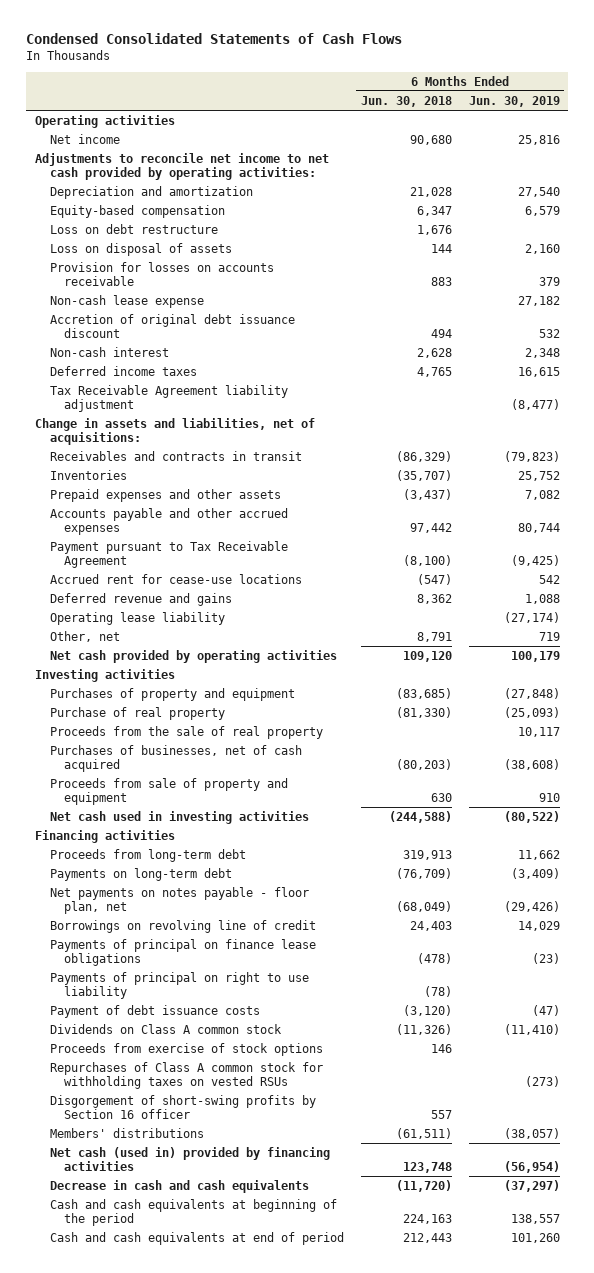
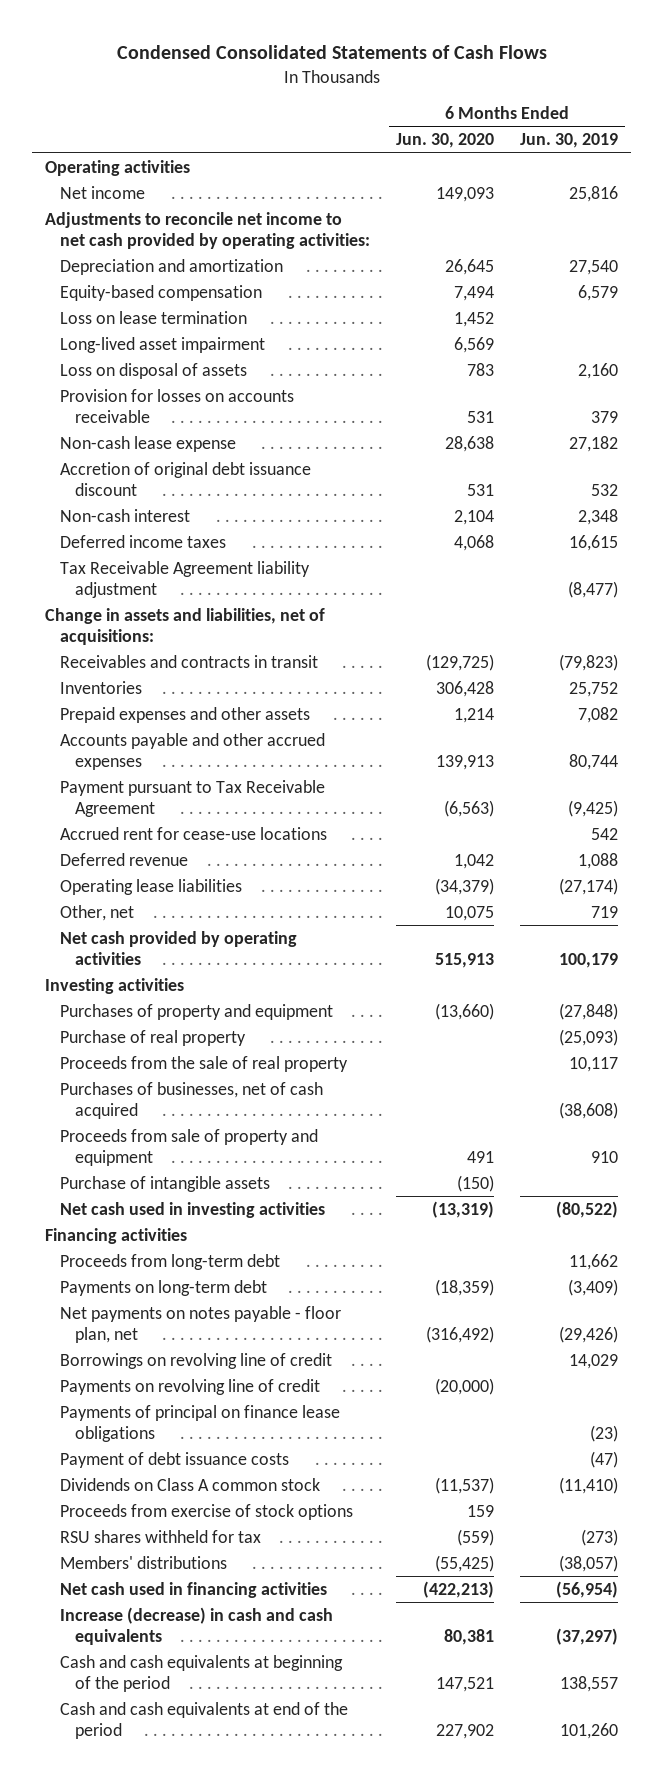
[360,95,452,107] Jun. 30, 2018 -> none
none -> [395,133,494,149] Jun. 30, 2020
[49,223,218,234] Loss on debt restructure -> none
none -> [59,310,247,324] Loss on lease termination
none -> [59,336,265,353] Long-lived asset impairment
[49,592,232,606] Deferred revenue and gains -> [59,852,188,866] Deferred revenue
[49,611,225,625] Operating lease liability -> [59,878,242,895] Operating lease liabilities
none -> [59,1175,270,1192] Purchase of intangible assets
none -> [59,1378,320,1395] Payments on revolving line of credit
[49,971,309,1000] Payments of principal on right to use liability -> none
[49,1094,316,1120] Disgorgement of short-swing profits by Section 16 officer -> none
[49,1061,323,1090] Repurchases of Class A common stock for withholding taxes on vested RSUs -> [59,1529,261,1543] RSU shares withheld for tax
[49,1146,330,1172] Net cash (used in) provided by financing activities -> [59,1581,327,1598] Net cash used in financing activities
[49,1179,309,1193] Decrease in cash and cash equivalents -> [59,1606,333,1645] Increase (decrease) in cash and cash equivalents
[49,1231,344,1245] Cash and cash equivalents at end of period -> [59,1701,348,1739] Cash and cash equivalents at end of the period

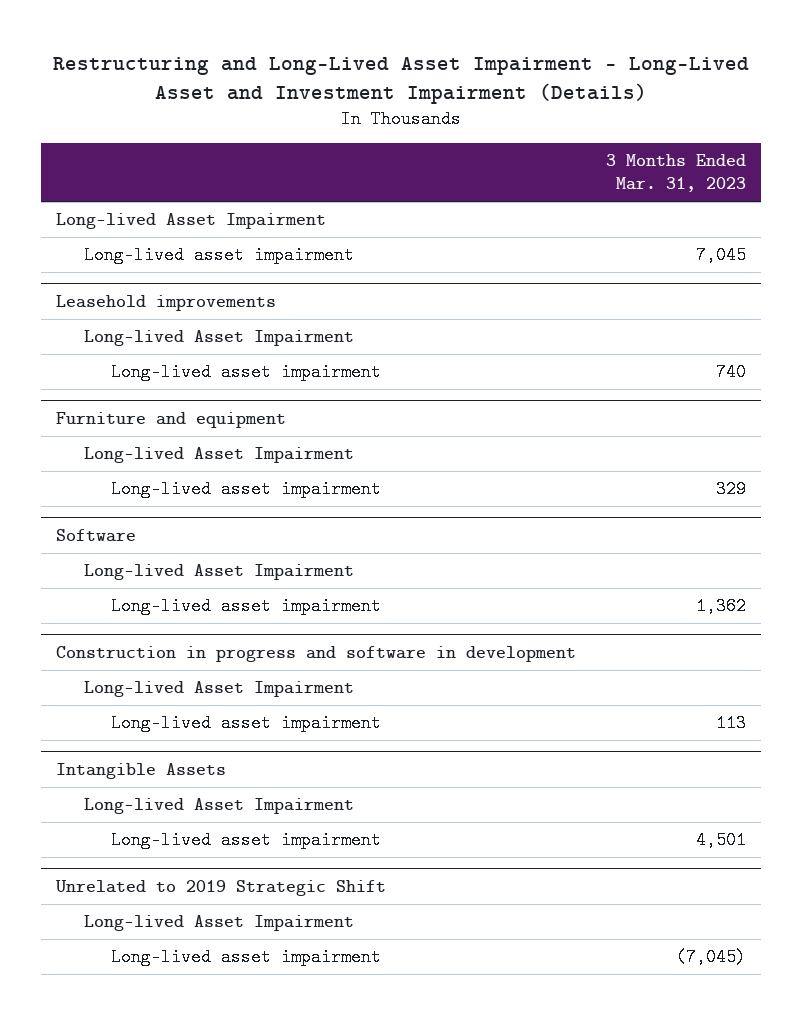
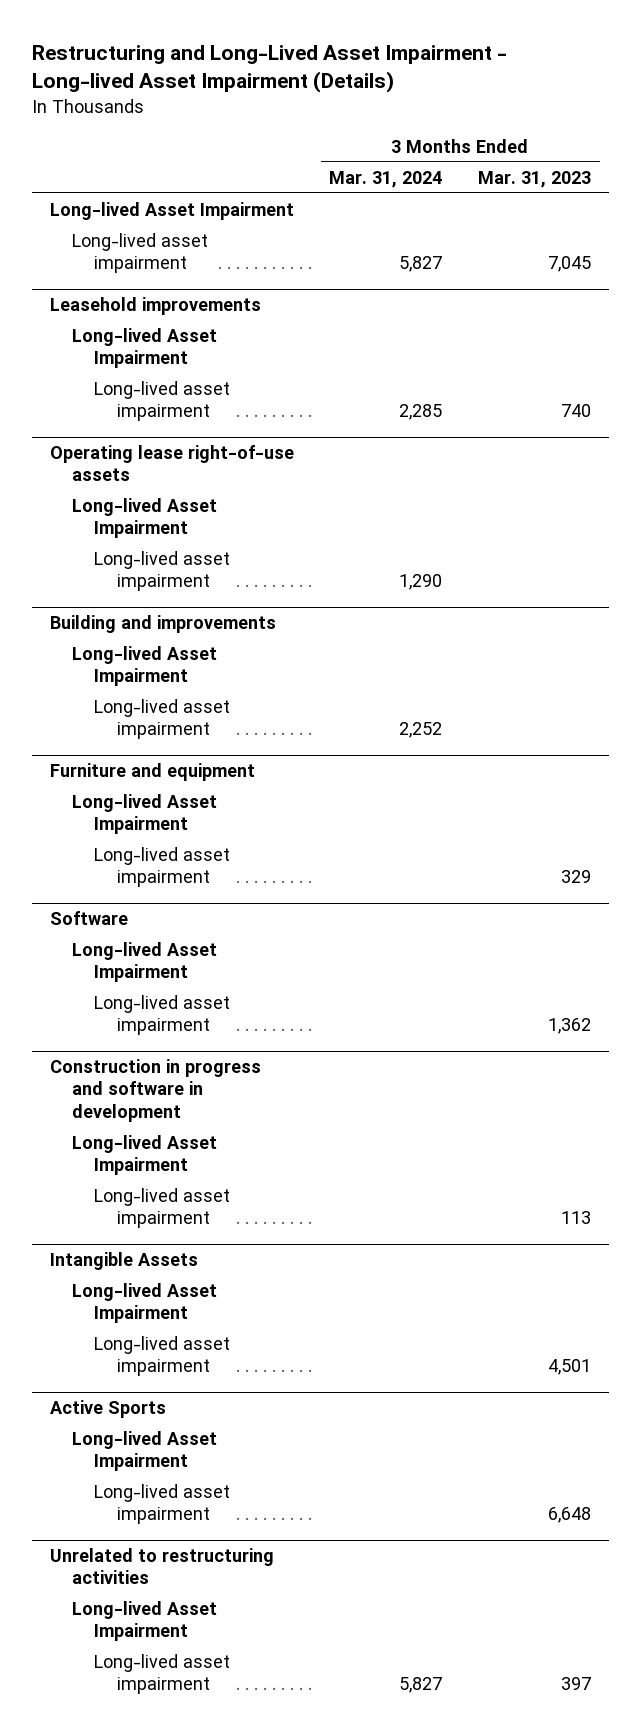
[52,56,749,104] Restructuring and Long-Lived Asset Impairment - Long-Lived Asset and Investment Impairment (Details) -> [32,45,508,94] Restructuring and Long-Lived Asset Impairment - Long-lived Asset Impairment (Details)
none -> [329,170,443,188] Mar. 31, 2024
none -> [49,445,294,482] Operating lease right-of-use assets
none -> [72,497,218,539] Long-lived Asset Impairment
none -> [94,550,231,592] Long-lived asset impairment
none -> [49,615,276,634] Building and improvements
none -> [72,645,218,687] Long-lived Asset Impairment
none -> [94,698,231,740] Long-lived asset impairment
[54,879,386,896] Unrelated to 2019 Strategic Shift -> none
none -> [49,1400,166,1419] Active Sports
[675,948,746,967] (7,045) -> [547,1507,591,1524] 6,648
none -> [49,1548,274,1585] Unrelated to restructuring activities
none -> [72,1600,218,1642] Long-lived Asset Impairment
none -> [94,1653,231,1695] Long-lived asset impairment

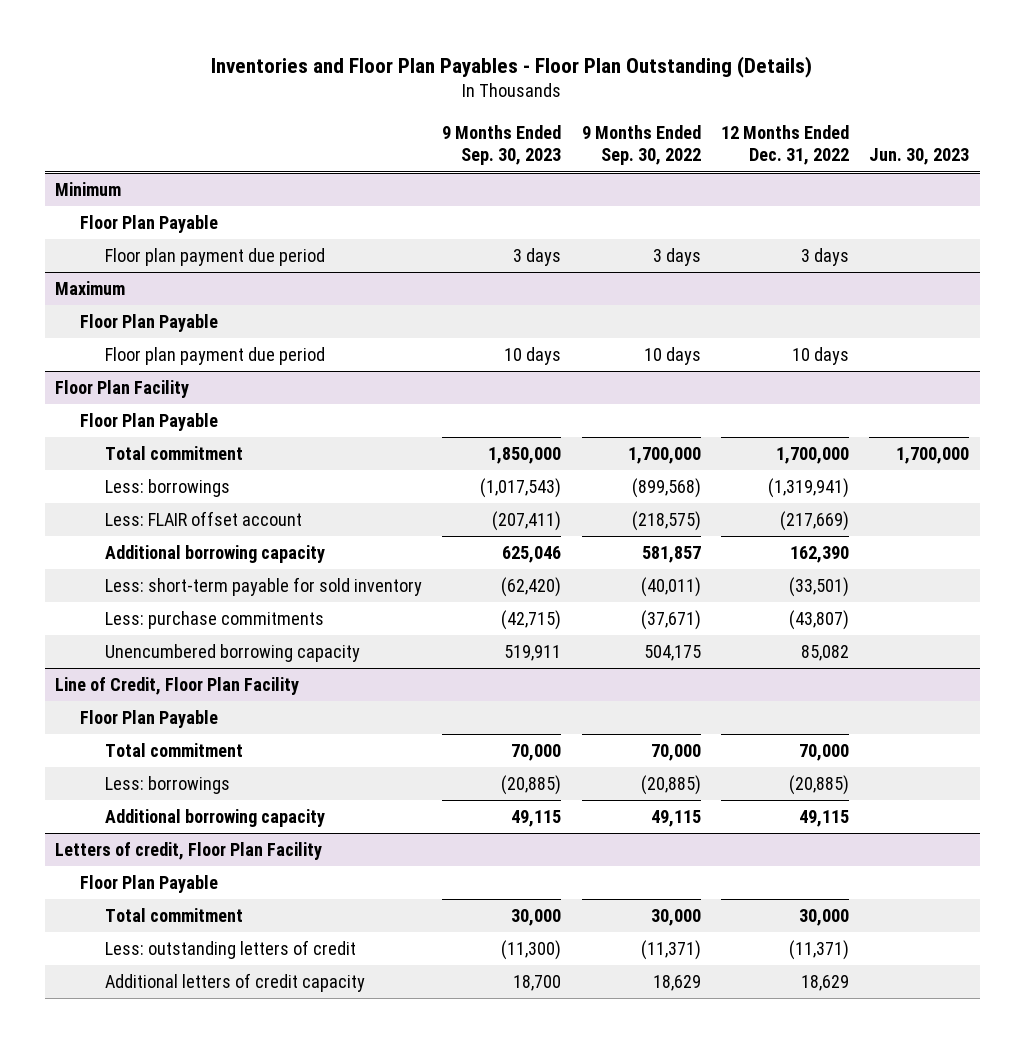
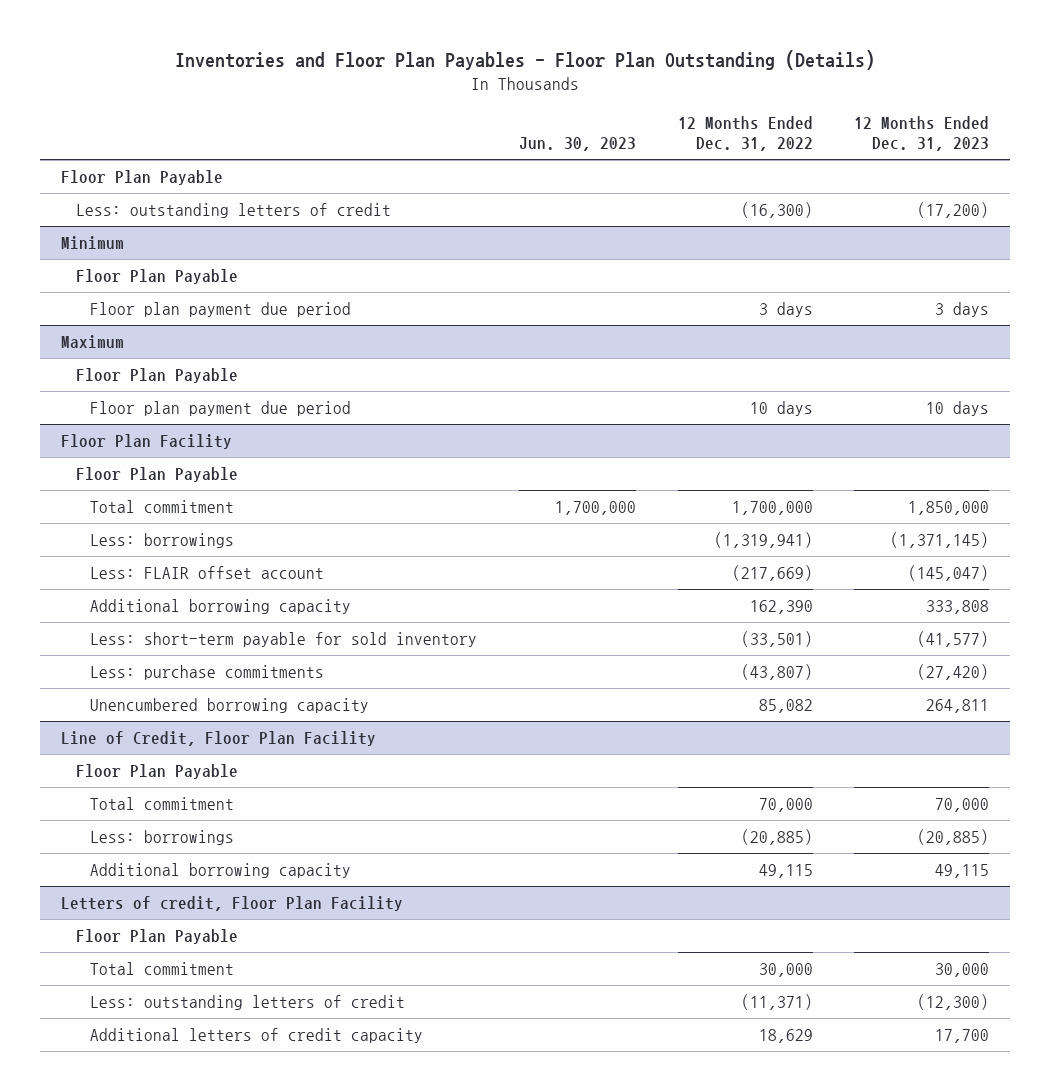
[442,124,562,166] 9 Months Ended Sep. 30, 2023 -> none
[581,124,701,166] 9 Months Ended Sep. 30, 2022 -> none
none -> [854,115,990,152] 12 Months Ended Dec. 31, 2023
none -> [60,169,223,185] Floor Plan Payable
none -> [75,202,391,218] Less: outstanding letters of credit

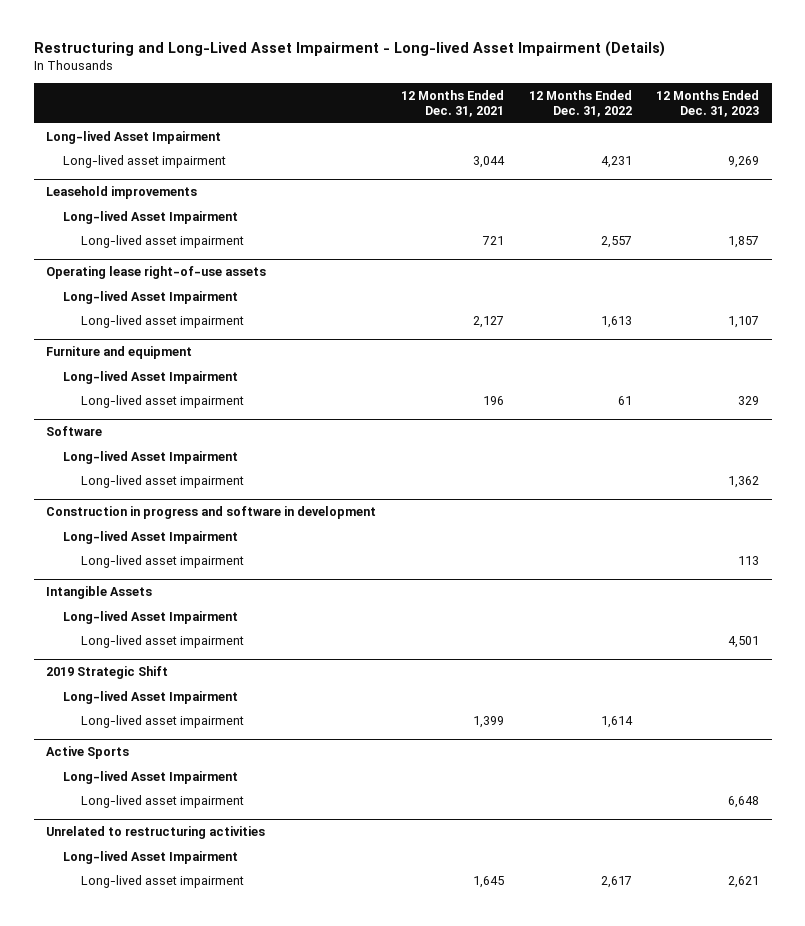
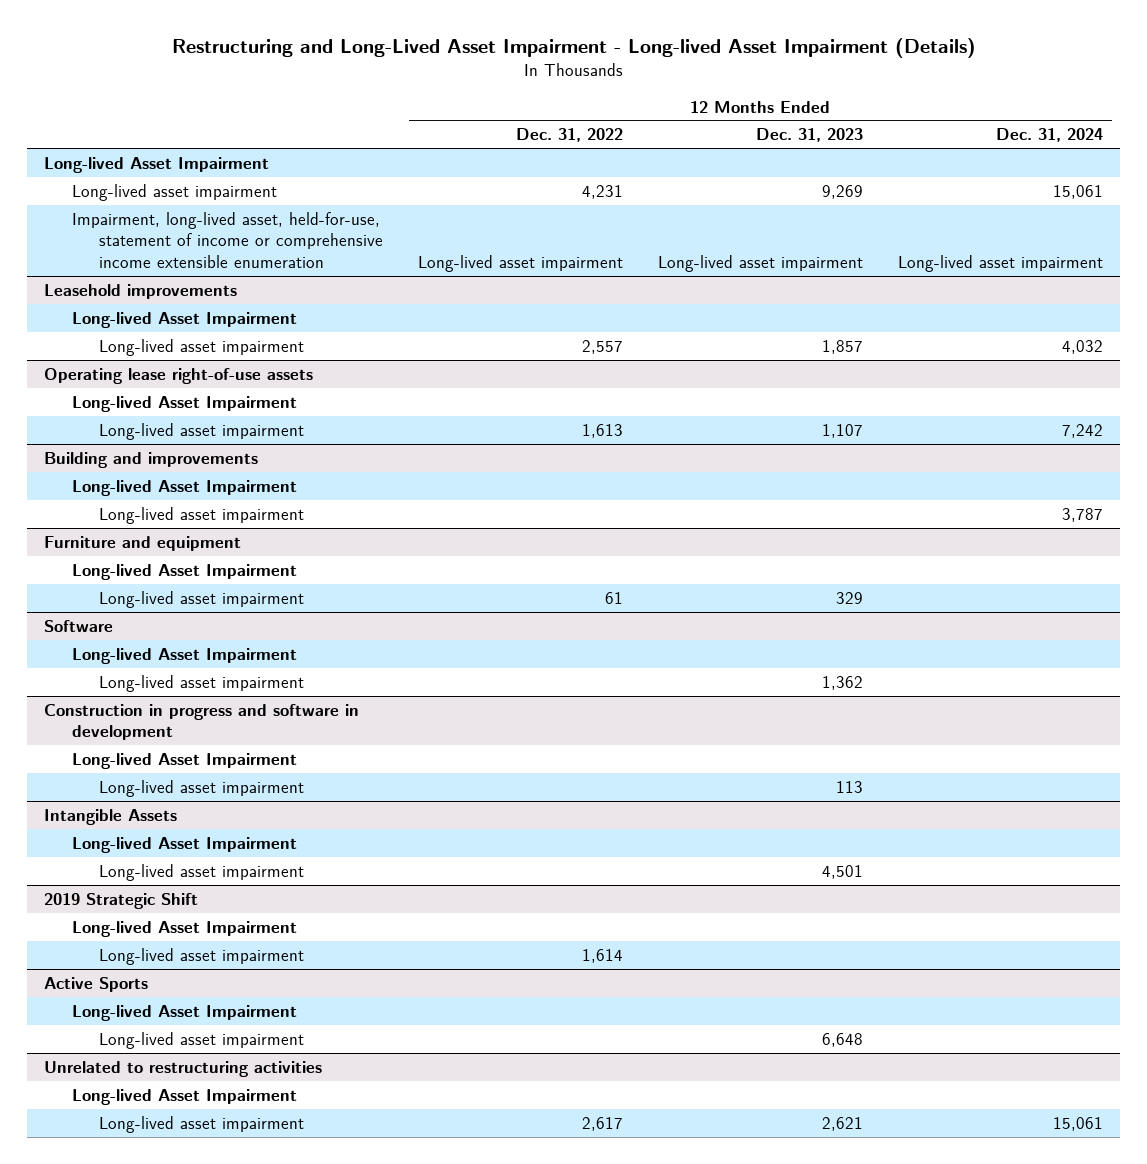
[400,89,504,118] 12 Months Ended Dec. 31, 2021 -> none
none -> [995,128,1103,143] Dec. 31, 2024
none -> [71,211,383,268] Impairment, long-lived asset, held-for-use, statement of income or comprehensive income extensible enumeration
none -> [44,451,259,468] Building and improvements
none -> [71,479,297,496] Long-lived Asset Impairment
none -> [98,506,304,524] Long-lived asset impairment

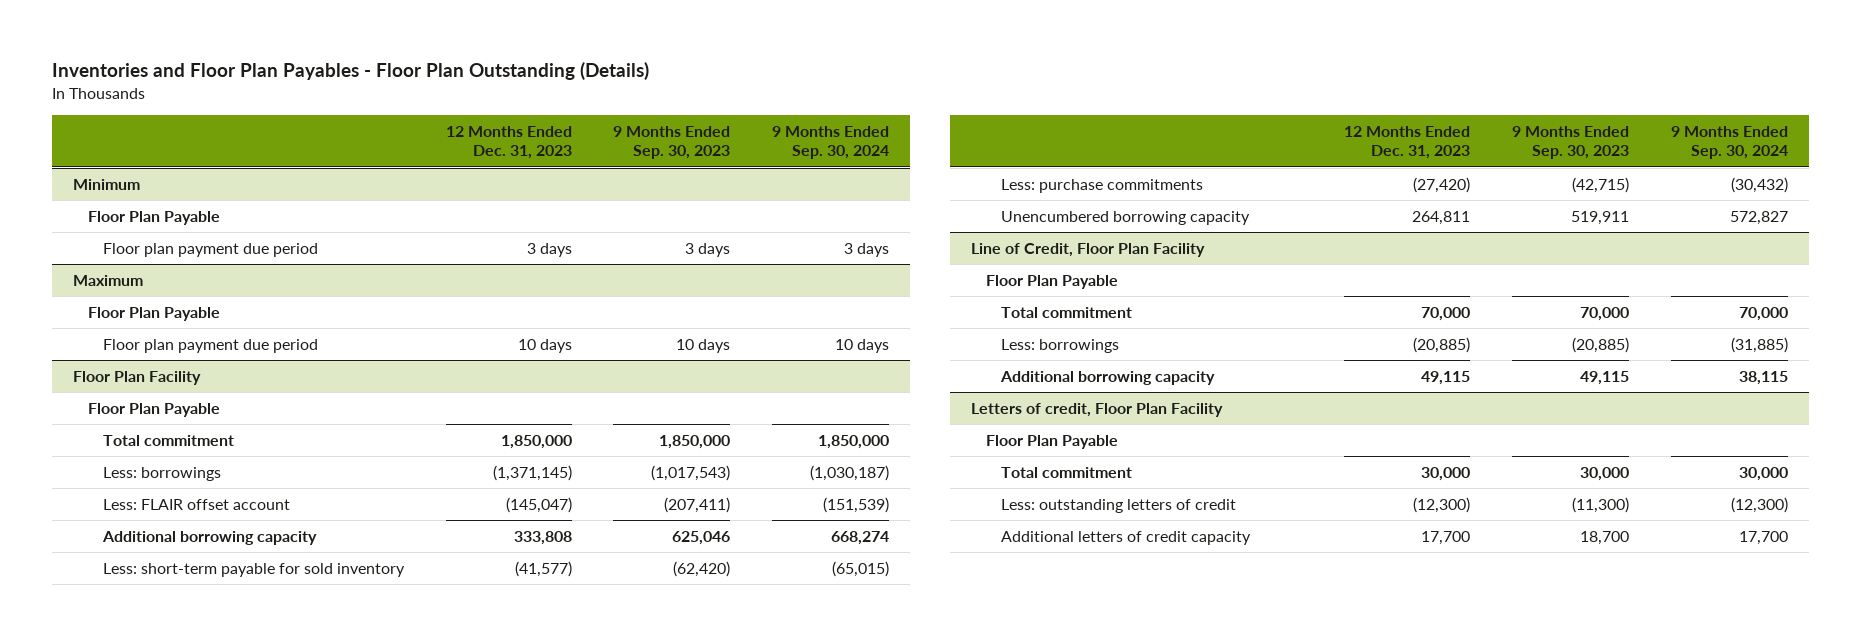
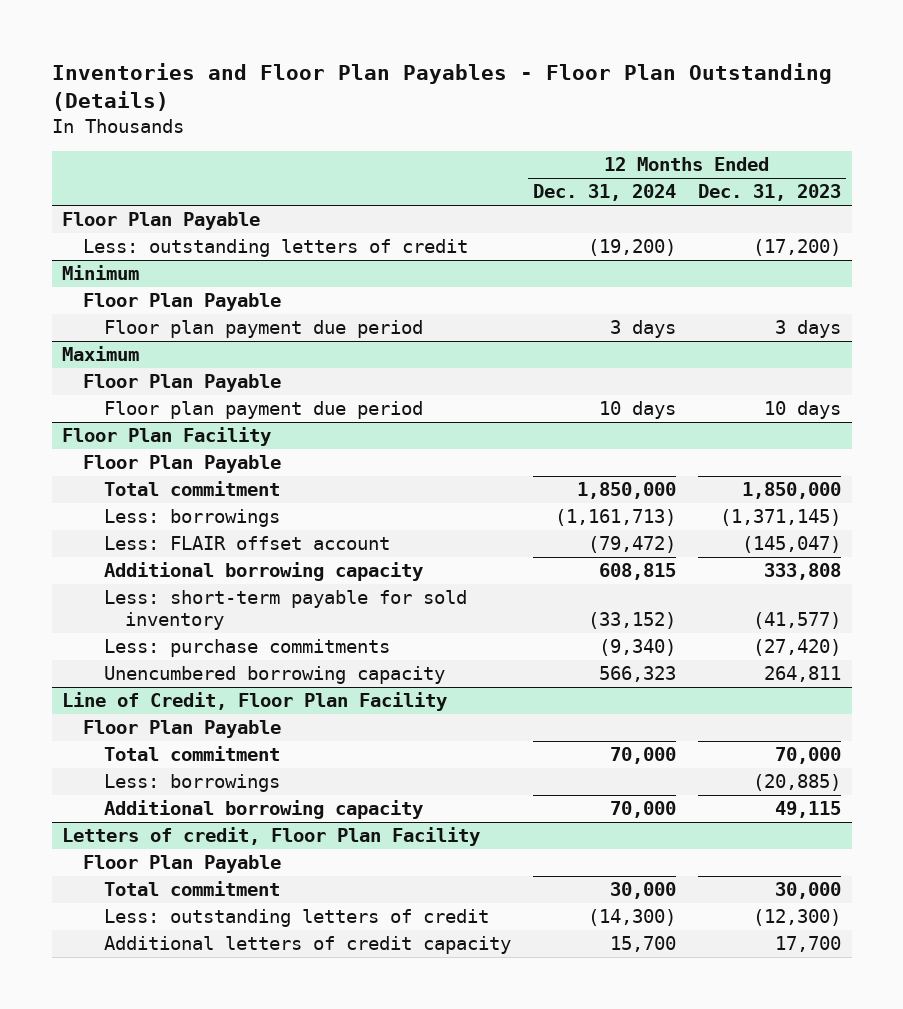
[613,125,731,160] 9 Months Ended Sep. 30, 2023 -> none
[772,125,890,160] 9 Months Ended Sep. 30, 2024 -> none
none -> [533,184,677,202] Dec. 31, 2024
none -> [62,212,261,231] Floor Plan Payable
none -> [83,239,469,258] Less: outstanding letters of credit

